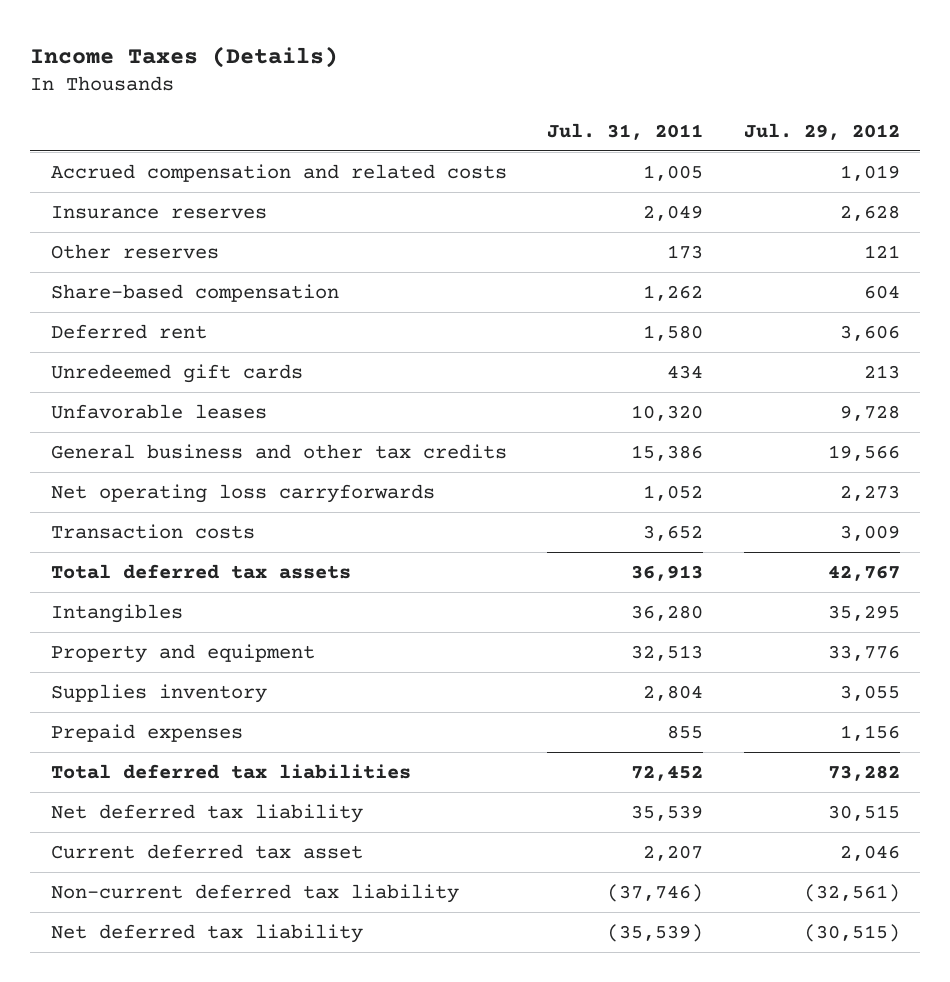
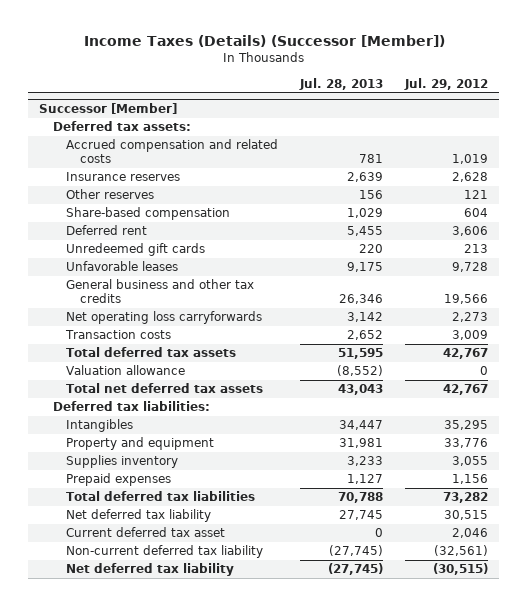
[30,45,339,68] Income Taxes (Details) -> [83,35,445,48] Income Taxes (Details) (Successor [Member])
[547,122,704,140] Jul. 31, 2011 -> none
none -> [299,77,384,90] Jul. 28, 2013
none -> [38,103,177,115] Successor [Member]
none -> [52,121,191,132] Deferred tax assets:
none -> [66,365,186,376] Valuation allowance
none -> [66,383,264,394] Total net deferred tax assets
none -> [52,401,210,412] Deferred tax liabilities:

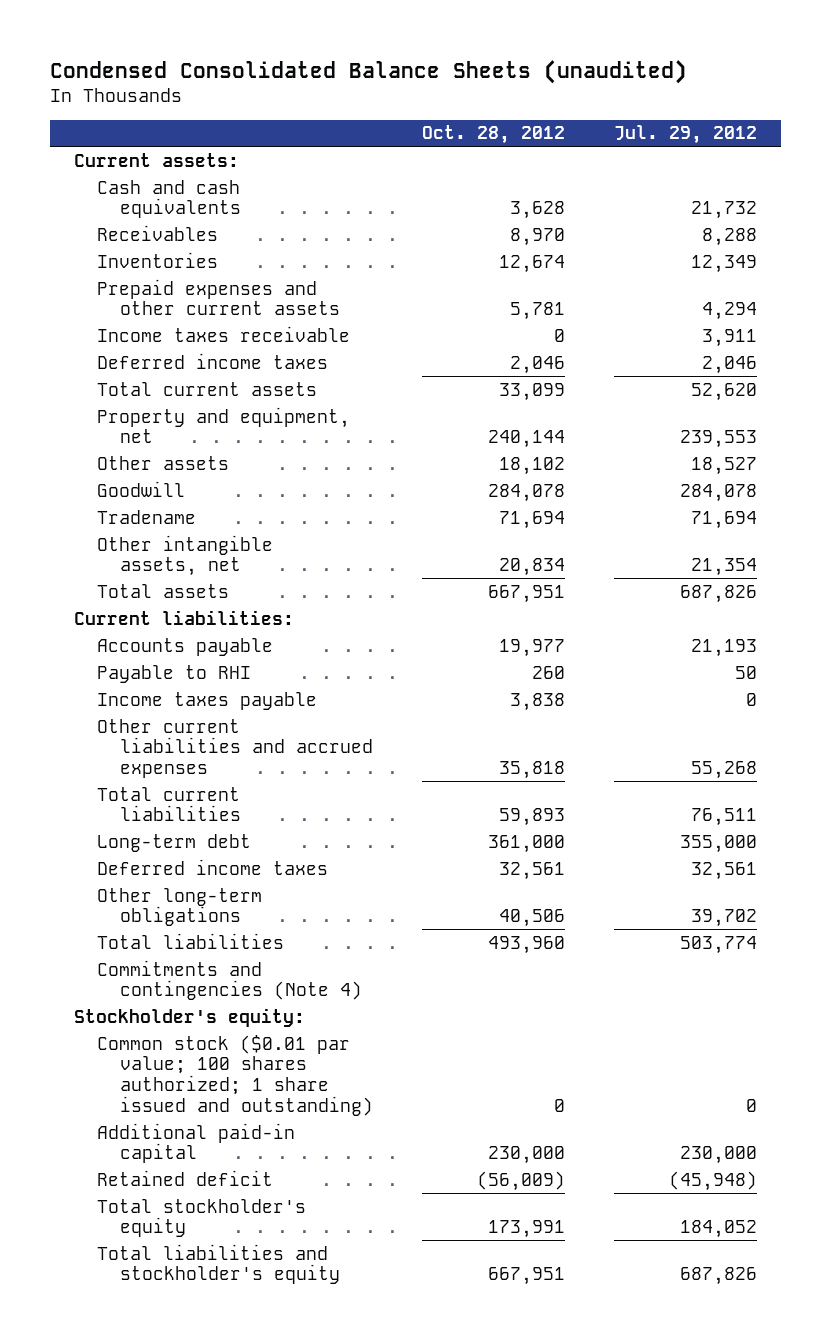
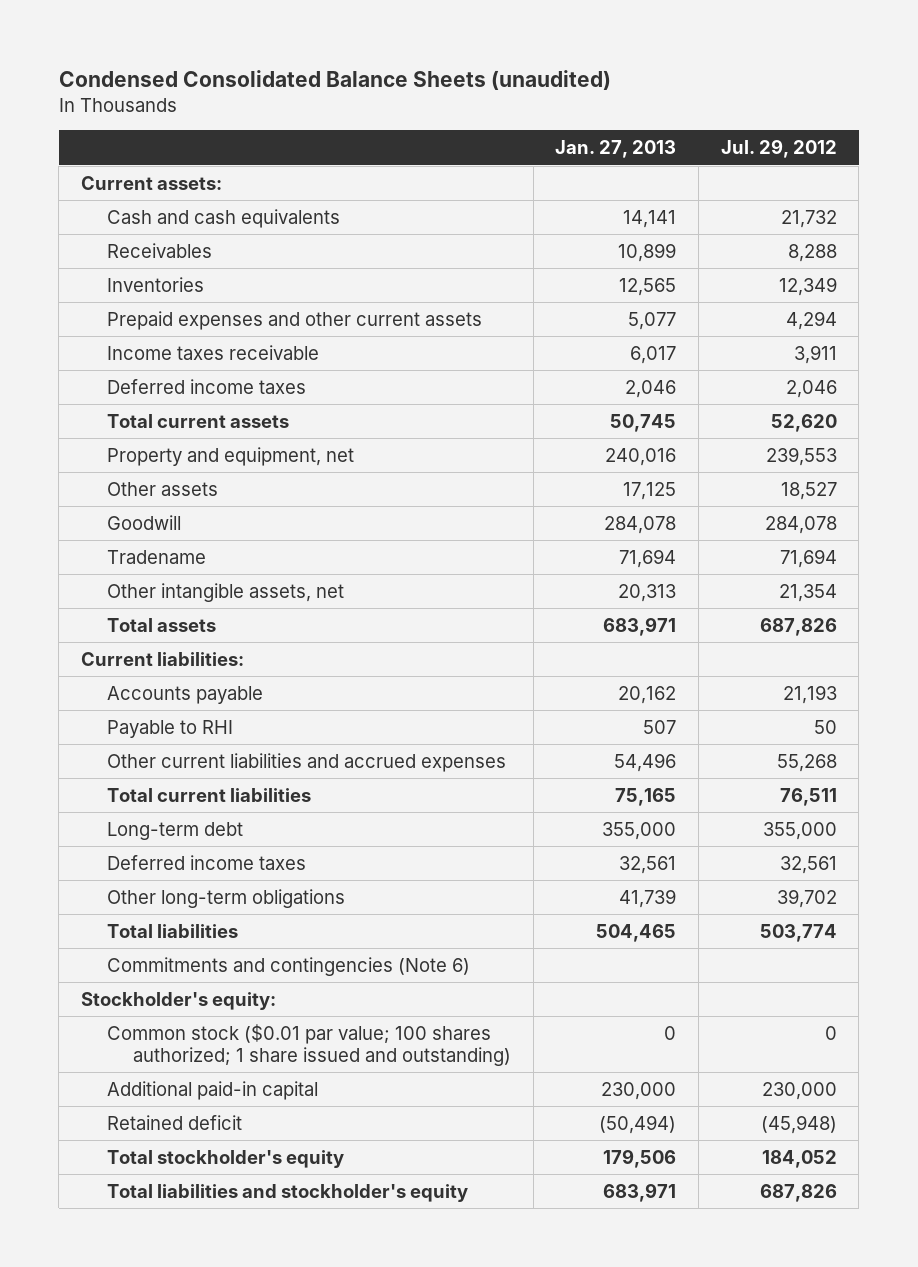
[421,125,565,145] Oct. 28, 2012 -> none
none -> [555,140,677,159] Jan. 27, 2013
[97,691,318,710] Income taxes payable -> none
[97,959,363,1001] Commitments and contingencies (Note 4) -> [107,956,471,976] Commitments and contingencies (Note 6)

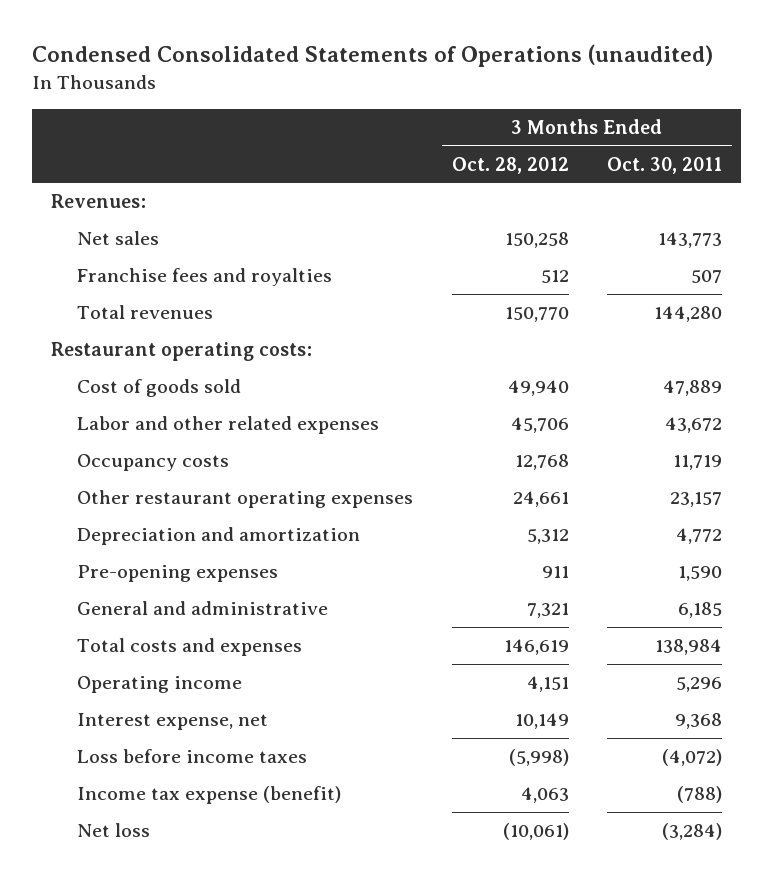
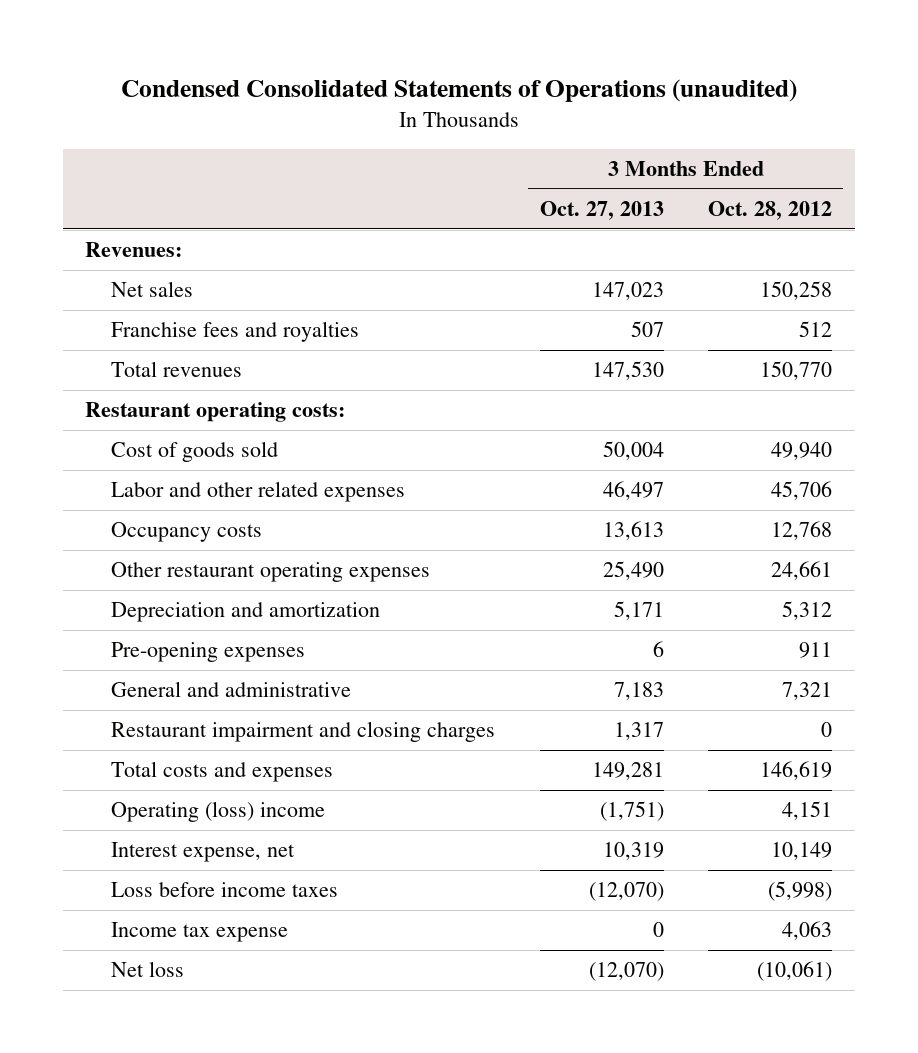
[607,156,723,174] Oct. 30, 2011 -> none
none -> [539,201,664,221] Oct. 27, 2013
none -> [110,721,495,743] Restaurant impairment and closing charges
[77,676,243,694] Operating income -> [110,801,325,823] Operating (loss) income
[77,786,342,805] Income tax expense (benefit) -> [110,922,288,943] Income tax expense

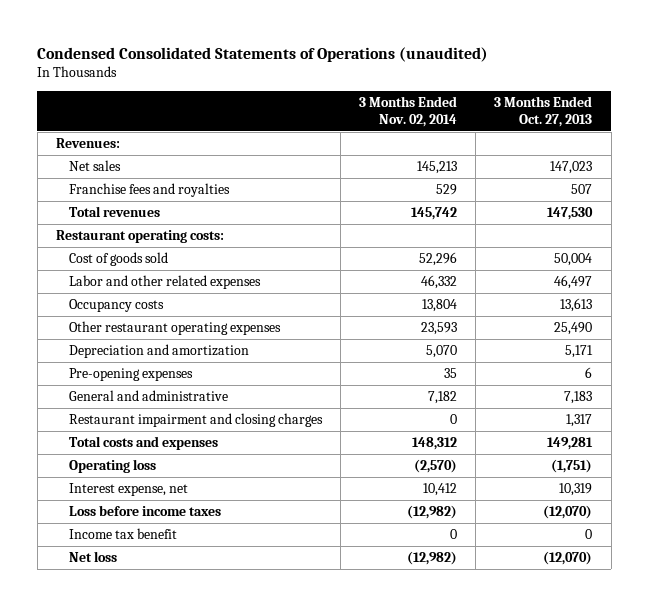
[708,201,833,221] Oct. 28, 2012 -> none
none -> [358,96,457,127] 3 Months Ended Nov. 02, 2014
[110,801,325,823] Operating (loss) income -> [68,459,156,474] Operating loss
[110,922,288,943] Income tax expense -> [68,528,177,540] Income tax benefit

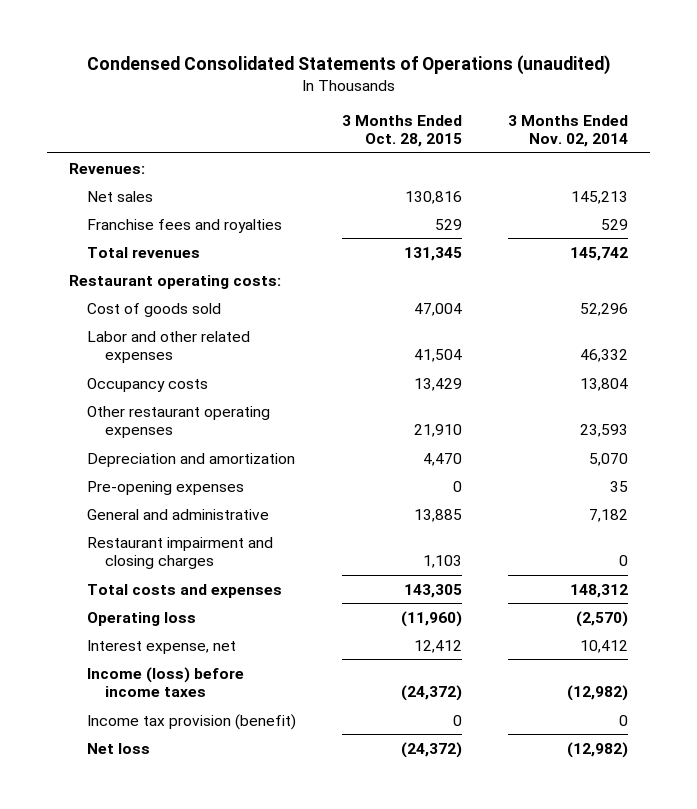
[494,96,593,127] 3 Months Ended Oct. 27, 2013 -> none
none -> [341,114,462,148] 3 Months Ended Oct. 28, 2015
[68,505,221,517] Loss before income taxes -> [87,666,245,697] Income (loss) before income taxes
[68,528,177,540] Income tax benefit -> [87,713,297,730] Income tax provision (benefit)

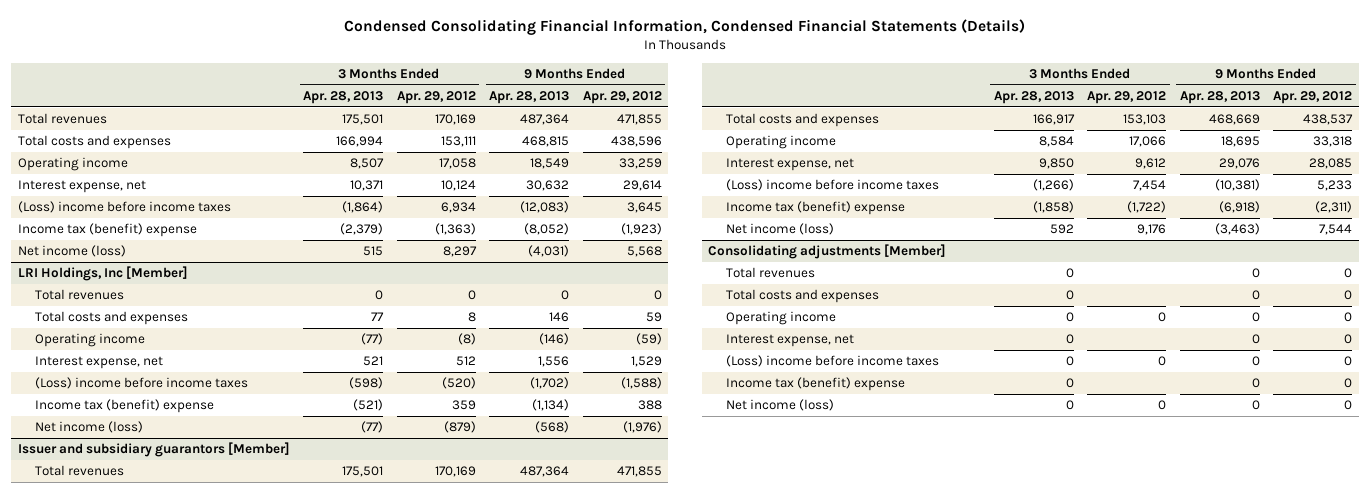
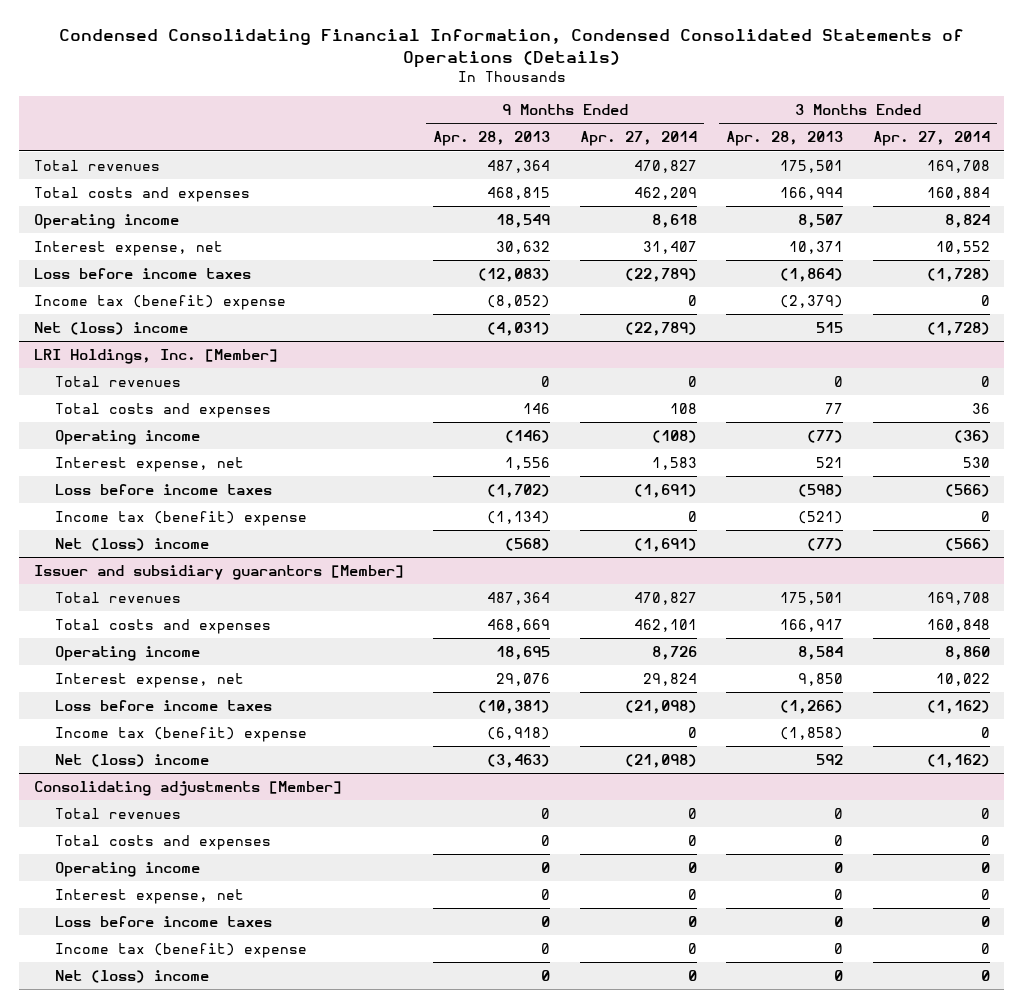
[343,19,1025,36] Condensed Consolidating Financial Information, Condensed Financial Statements (Details) -> [58,29,964,69] Condensed Consolidating Financial Information, Condensed Consolidated Statements of Operations (Details)
[396,90,476,104] Apr. 29, 2012 -> none
[582,90,662,104] Apr. 29, 2012 -> none
none -> [579,131,697,147] Apr. 27, 2014
none -> [872,131,990,147] Apr. 27, 2014
[17,201,231,214] (Loss) income before income taxes -> [33,267,251,279] Loss before income taxes
[17,245,126,258] Net income (loss) -> [33,321,188,335] Net (loss) income
[17,266,188,282] LRI Holdings, Inc [Member] -> [33,348,278,364] LRI Holdings, Inc. [Member]
[35,377,249,390] (Loss) income before income taxes -> [54,483,272,495] Loss before income taxes
[35,421,144,434] Net income (loss) -> [54,537,209,551] Net (loss) income
[726,179,940,192] (Loss) income before income taxes -> [54,699,272,711] Loss before income taxes
[726,223,835,236] Net income (loss) -> [54,753,209,767] Net (loss) income
[726,355,940,368] (Loss) income before income taxes -> [54,915,272,927] Loss before income taxes
[726,399,835,412] Net income (loss) -> [54,969,209,983] Net (loss) income

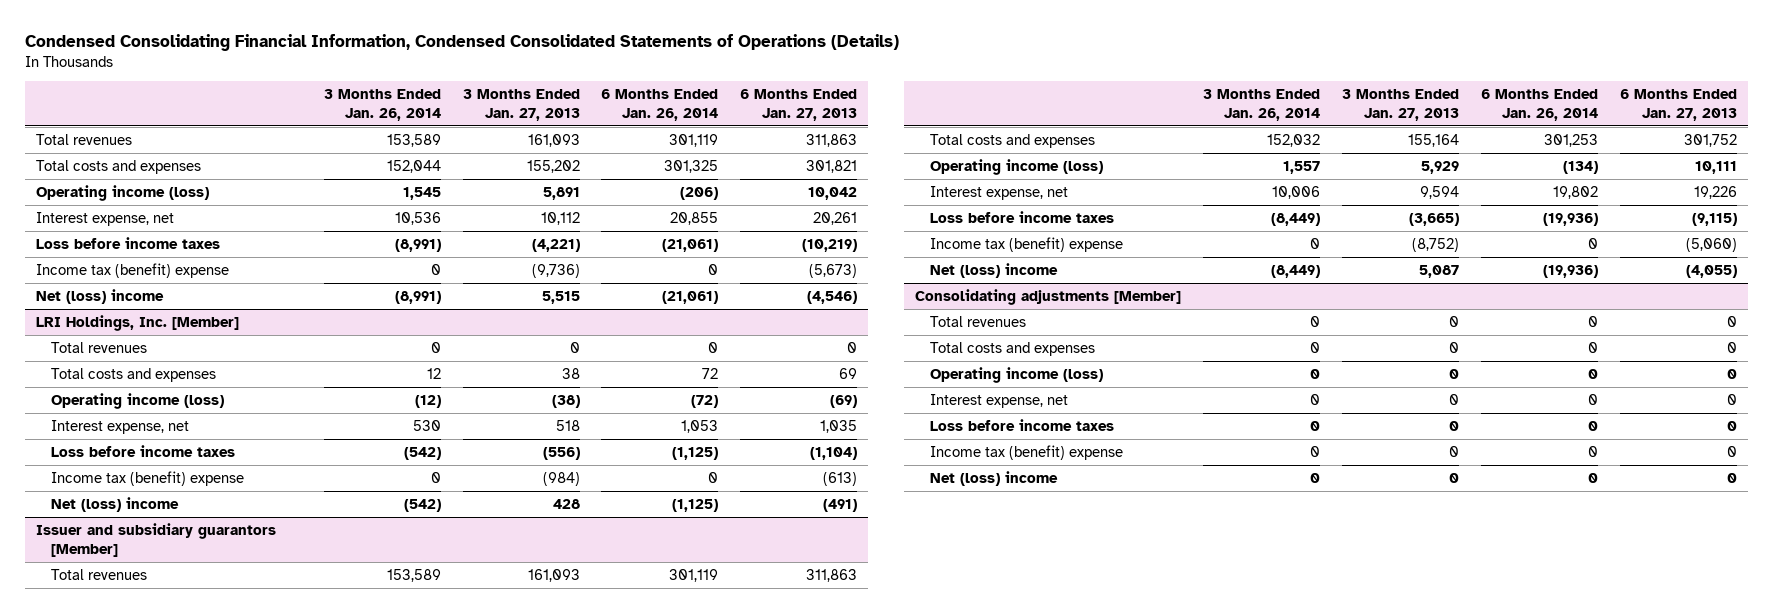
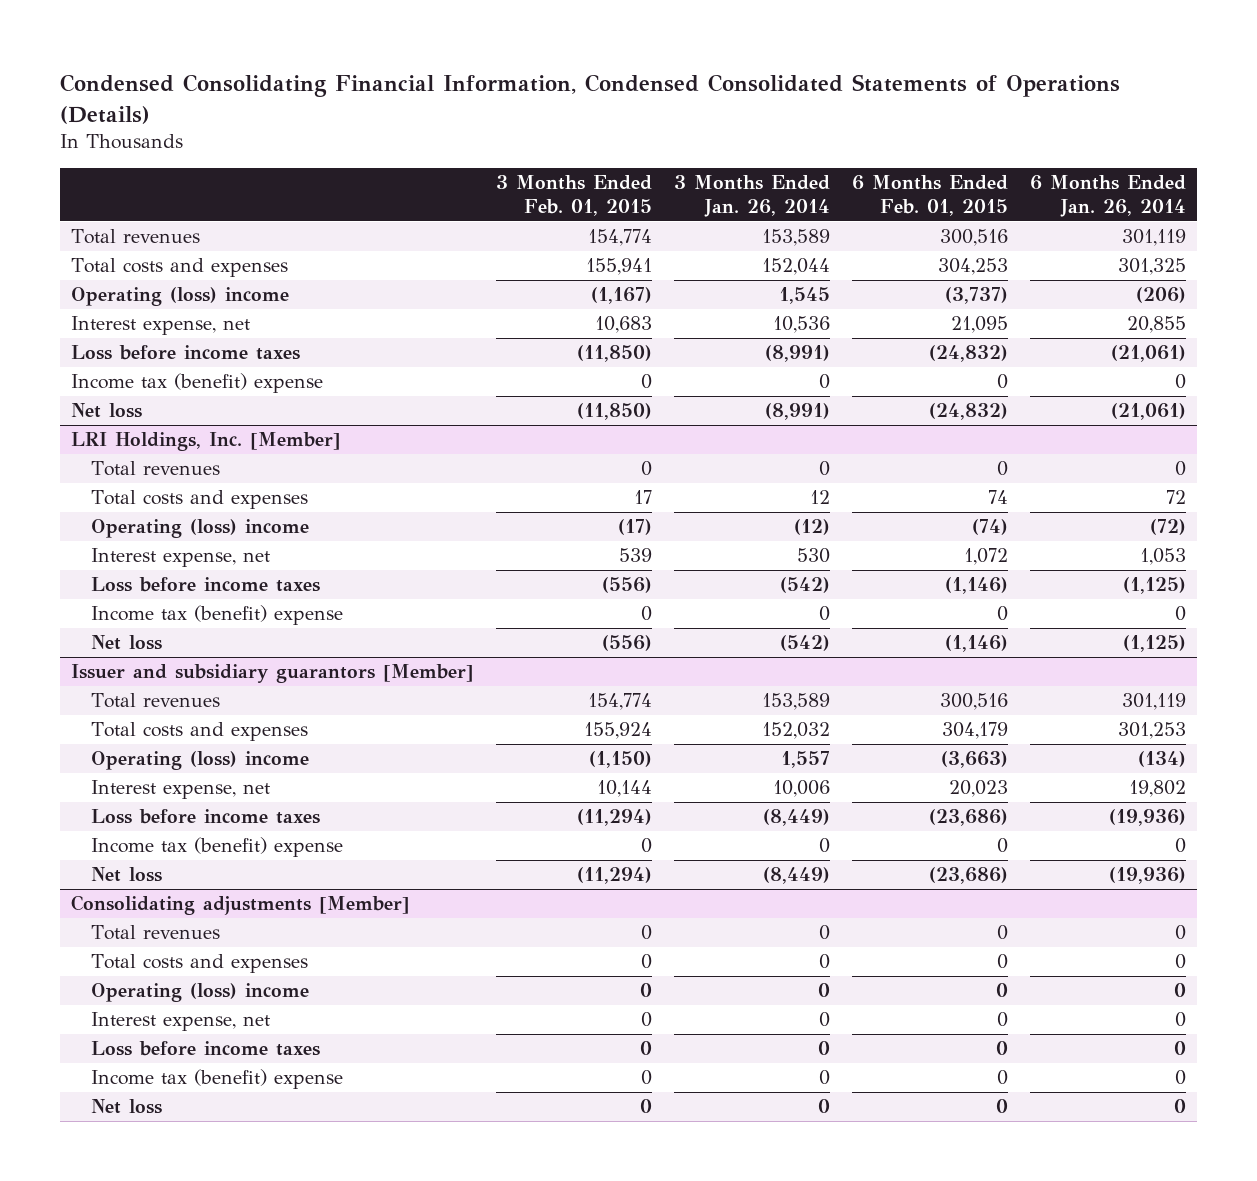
[462,89,580,121] 3 Months Ended Jan. 27, 2013 -> none
[740,89,858,121] 6 Months Ended Jan. 27, 2013 -> none
none -> [496,175,653,217] 3 Months Ended Feb. 01, 2015
none -> [851,175,1008,217] 6 Months Ended Feb. 01, 2015
[35,185,209,202] Operating income (loss) -> [71,287,290,307] Operating (loss) income
[35,289,164,305] Net (loss) income -> [71,403,143,419] Net loss
[50,393,224,410] Operating income (loss) -> [90,519,309,539] Operating (loss) income
[50,497,179,513] Net (loss) income -> [90,635,162,651] Net loss
[930,159,1104,176] Operating income (loss) -> [90,751,309,771] Operating (loss) income
[930,263,1059,279] Net (loss) income -> [90,867,162,883] Net loss
[930,367,1104,384] Operating income (loss) -> [90,983,309,1003] Operating (loss) income
[930,471,1059,487] Net (loss) income -> [90,1099,162,1115] Net loss

